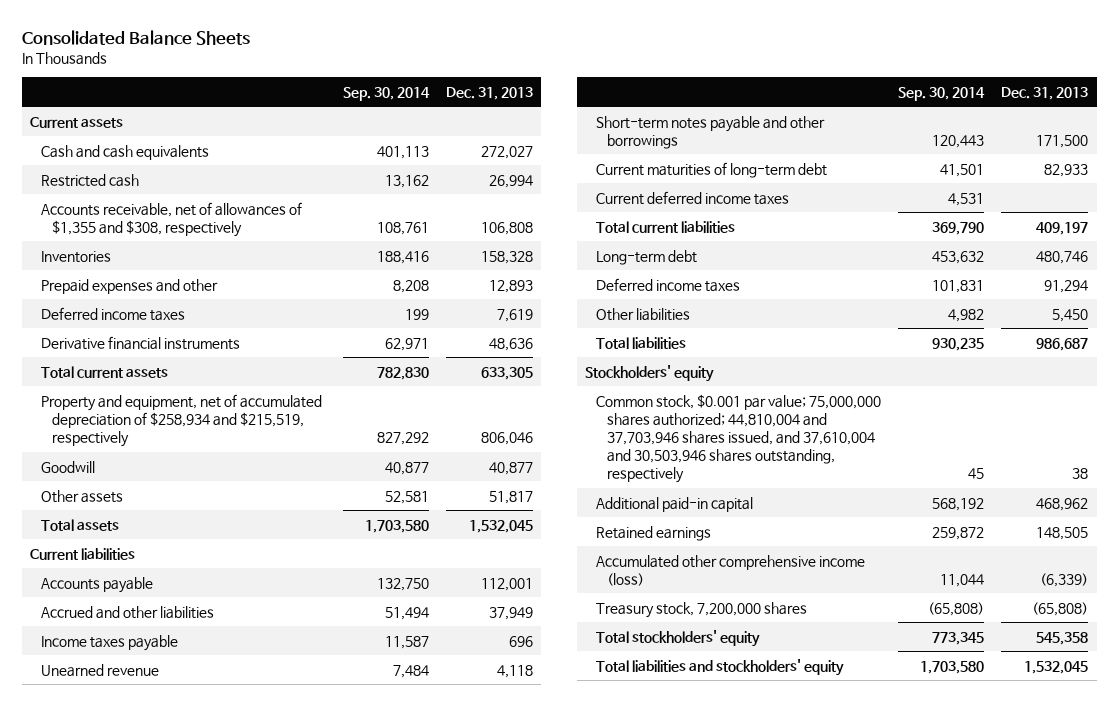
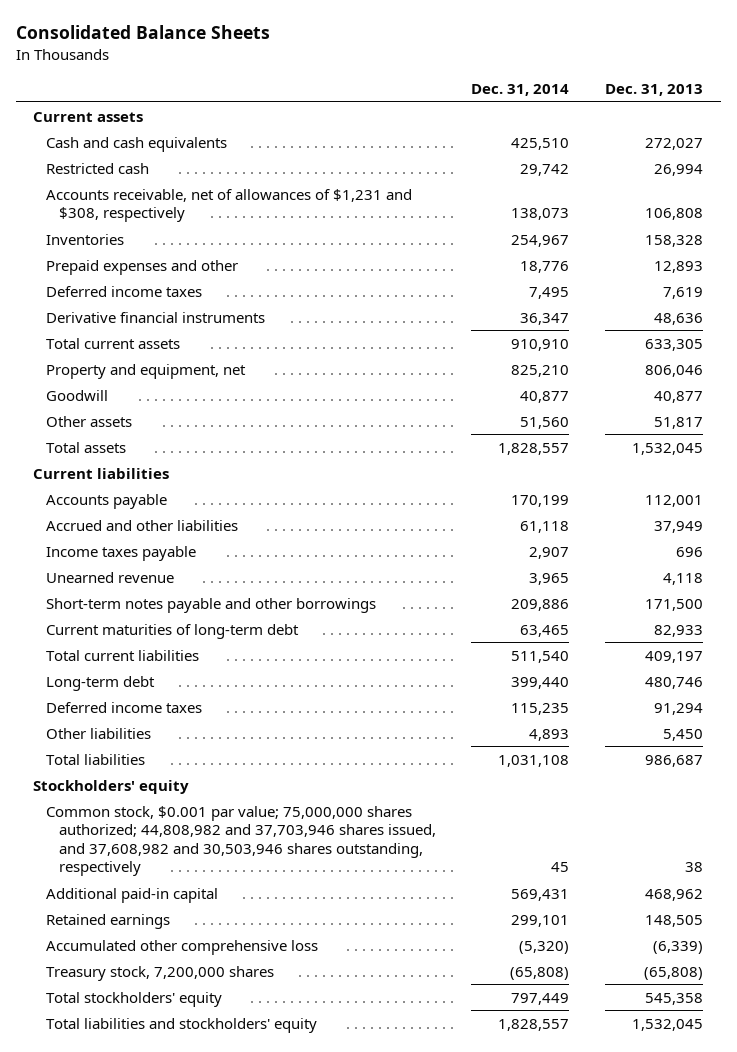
[342,86,430,101] Sep. 30, 2014 -> none
none -> [471,83,570,96] Dec. 31, 2014
[41,201,303,237] Accounts receivable, net of allowances of $1,355 and $308, respectively -> [46,188,413,223] Accounts receivable, net of allowances of $1,231 and $308, respectively
[41,393,323,448] Property and equipment, net of accumulated depreciation of $258,934 and $215,519, respectively -> [46,363,247,379] Property and equipment, net
[596,190,790,205] Current deferred income taxes -> none
[596,393,882,484] Common stock, $0.001 par value; 75,000,000 shares authorized; 44,810,004 and 37,703,946 shares issued, and 37,610,004 and 30,503,946 shares outstanding, respectively -> [46,805,436,877] Common stock, $0.001 par value; 75,000,000 shares authorized; 44,808,982 and 37,703,946 shares issued, and 37,608,982 and 30,503,946 shares outstanding, respectively
[596,554,866,586] Accumulated other comprehensive income (loss) -> [46,939,319,955] Accumulated other comprehensive loss

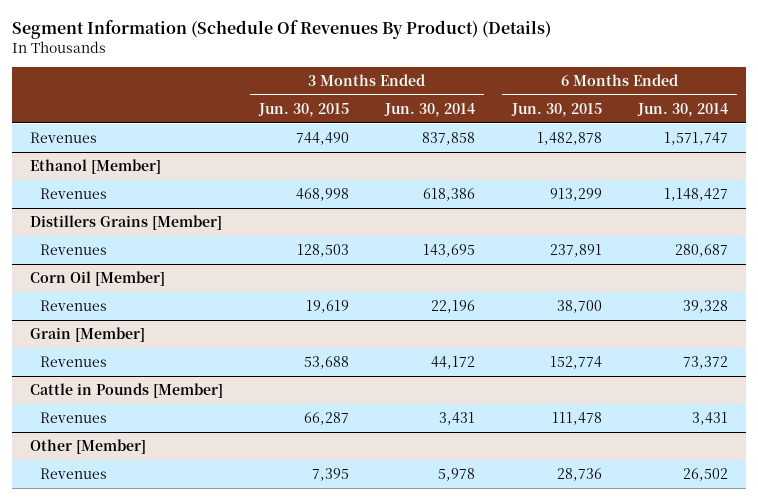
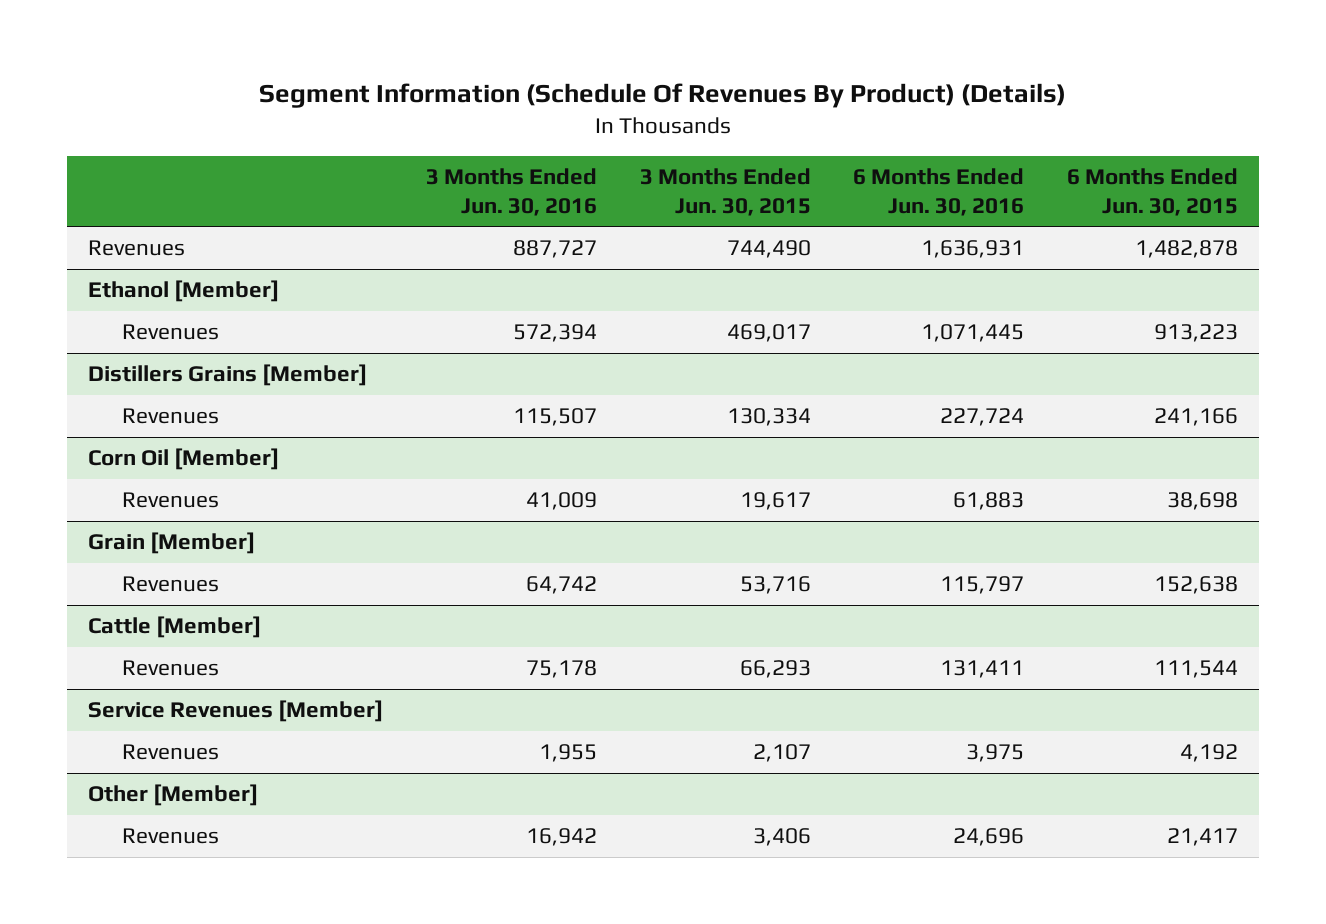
[384,102,476,117] Jun. 30, 2014 -> none
[636,102,728,117] Jun. 30, 2014 -> none
none -> [425,167,597,216] 3 Months Ended Jun. 30, 2016
none -> [853,167,1025,216] 6 Months Ended Jun. 30, 2016
[296,188,350,202] 468,998 -> [726,324,811,343] 469,017
[549,188,602,202] 913,299 -> [1153,324,1238,343] 913,223
[297,244,350,258] 128,503 -> [726,408,811,427] 130,334
[549,244,602,258] 237,891 -> [1153,408,1238,427] 241,166
[306,300,350,314] 19,619 -> [739,492,811,511] 19,617
[556,300,602,314] 38,700 -> [1166,492,1238,511] 38,698
[304,356,350,370] 53,688 -> [739,576,811,595] 53,716
[549,356,602,370] 152,774 -> [1153,576,1238,595] 152,638
[29,383,223,399] Cattle in Pounds [Member] -> [88,616,262,639] Cattle [Member]
[304,412,350,426] 66,287 -> [739,660,811,679] 66,293
[551,412,602,426] 111,478 -> [1153,660,1238,679] 111,544
none -> [88,700,384,723] Service Revenues [Member]
none -> [121,744,219,761] Revenues
[312,468,350,482] 7,395 -> [752,828,811,847] 3,406
[556,468,602,482] 28,736 -> [1166,828,1238,847] 21,417

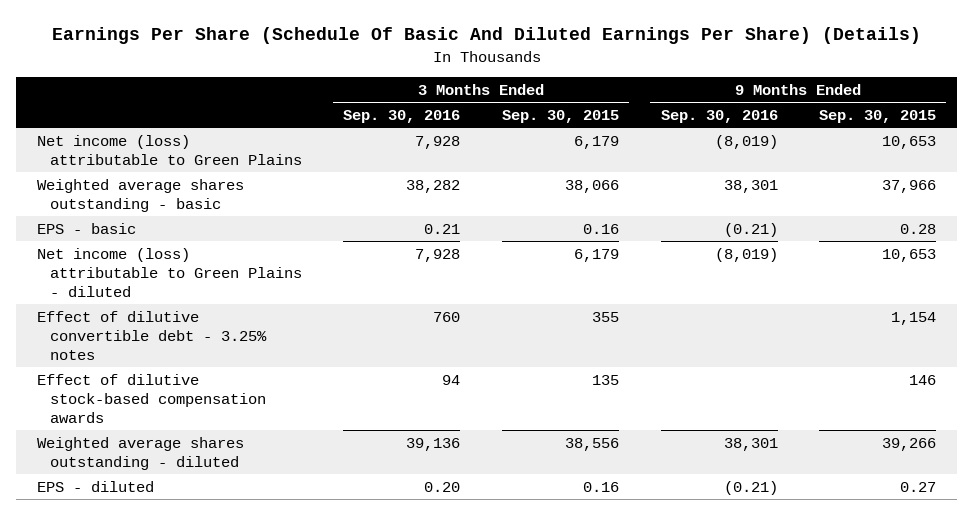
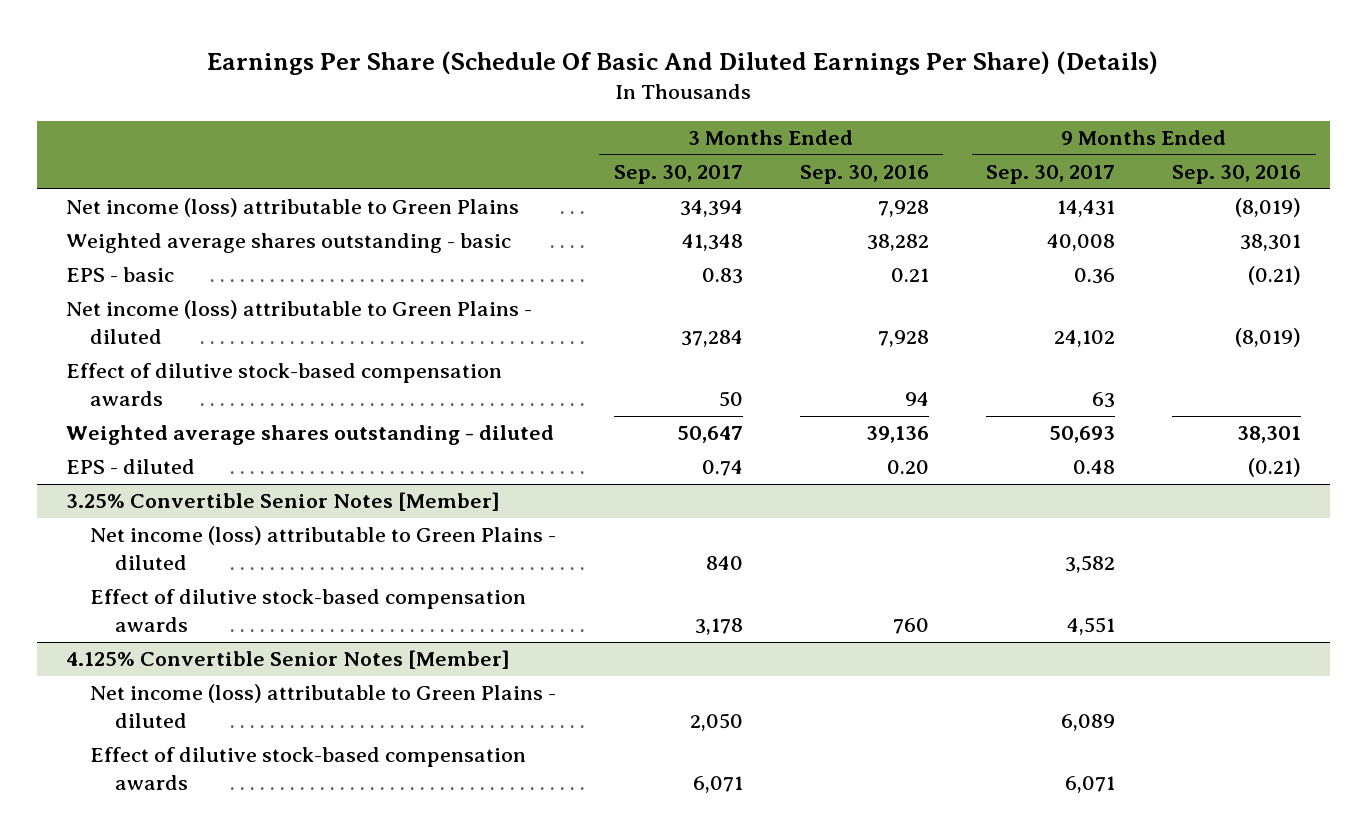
[501,109,619,123] Sep. 30, 2015 -> none
[819,109,937,123] Sep. 30, 2015 -> none
none -> [613,165,743,185] Sep. 30, 2017
none -> [986,165,1116,185] Sep. 30, 2017
[36,310,267,360] Effect of dilutive convertible debt - 3.25% notes -> none
none -> [65,492,500,512] 3.25% Convertible Senior Notes [Member]
none -> [90,526,557,571] Net income (loss) attributable to Green Plains - diluted
none -> [90,589,527,633] Effect of dilutive stock-based compensation awards
none -> [65,650,510,670] 4.125% Convertible Senior Notes [Member]
none -> [90,684,557,729] Net income (loss) attributable to Green Plains - diluted
none -> [90,747,527,791] Effect of dilutive stock-based compensation awards

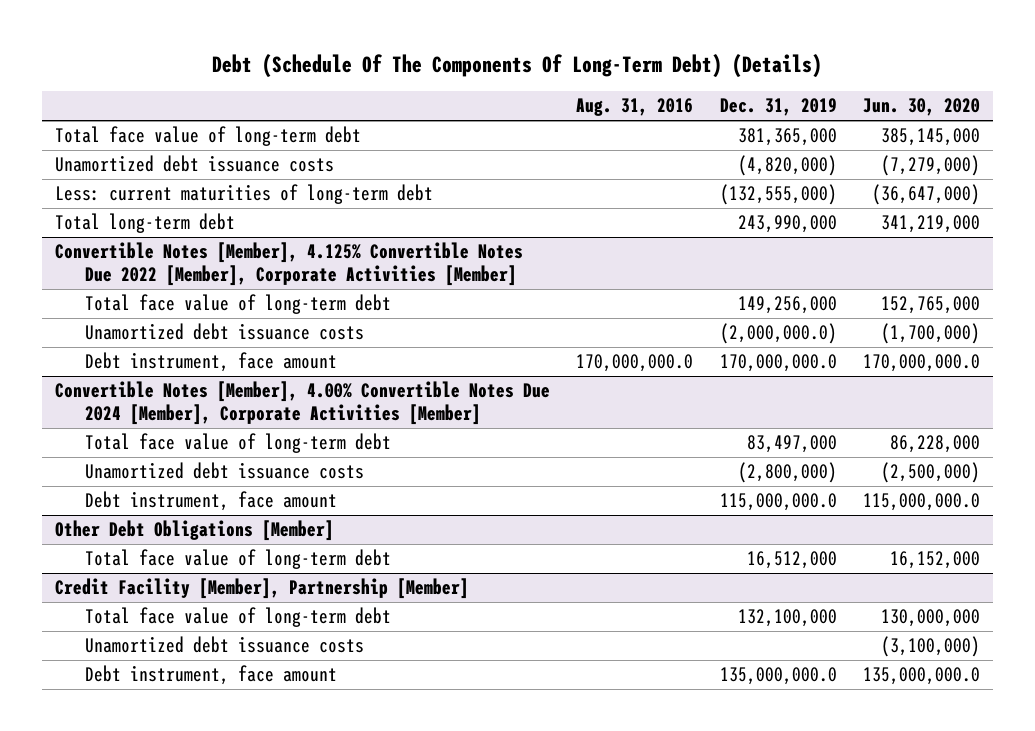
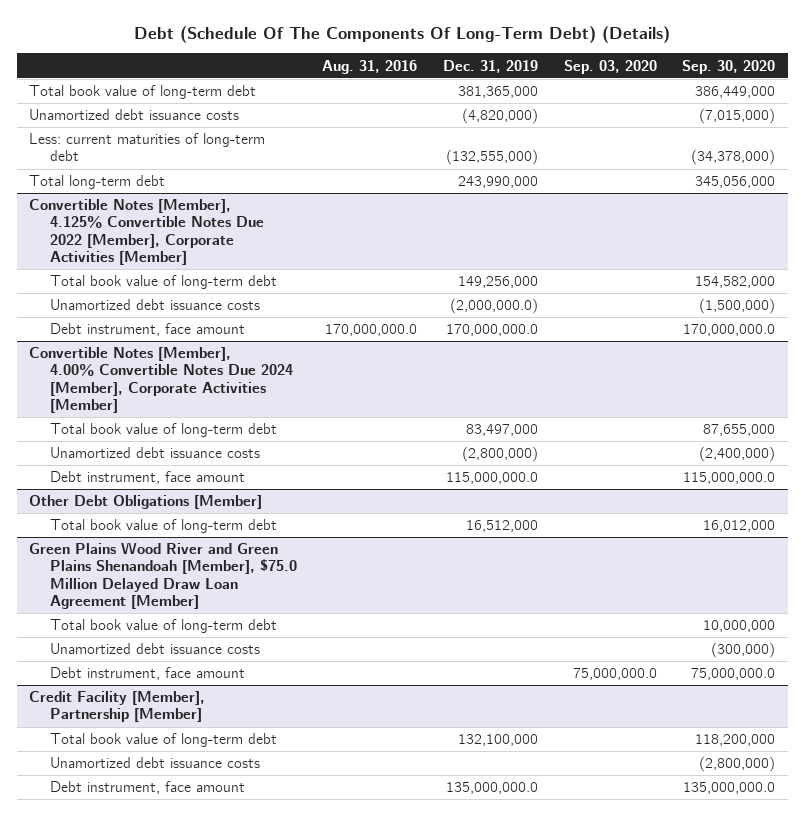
[863,98,981,117] Jun. 30, 2020 -> none
none -> [563,59,657,74] Sep. 03, 2020
none -> [682,59,776,74] Sep. 30, 2020
[54,126,361,147] Total face value of long-term debt -> [29,85,257,100] Total book value of long-term debt
[84,294,391,315] Total face value of long-term debt -> [49,275,277,290] Total book value of long-term debt
[84,433,391,454] Total face value of long-term debt -> [49,423,277,438] Total book value of long-term debt
[84,549,391,570] Total face value of long-term debt -> [49,519,277,534] Total book value of long-term debt
none -> [29,542,297,609] Green Plains Wood River and Green Plains Shenandoah [Member], $75.0 Million Delayed Draw Loan Agreement [Member]
none -> [49,619,277,634] Total book value of long-term debt
none -> [49,643,260,655] Unamortized debt issuance costs
none -> [49,667,245,681] Debt instrument, face amount
[84,607,391,628] Total face value of long-term debt -> [49,733,277,748] Total book value of long-term debt

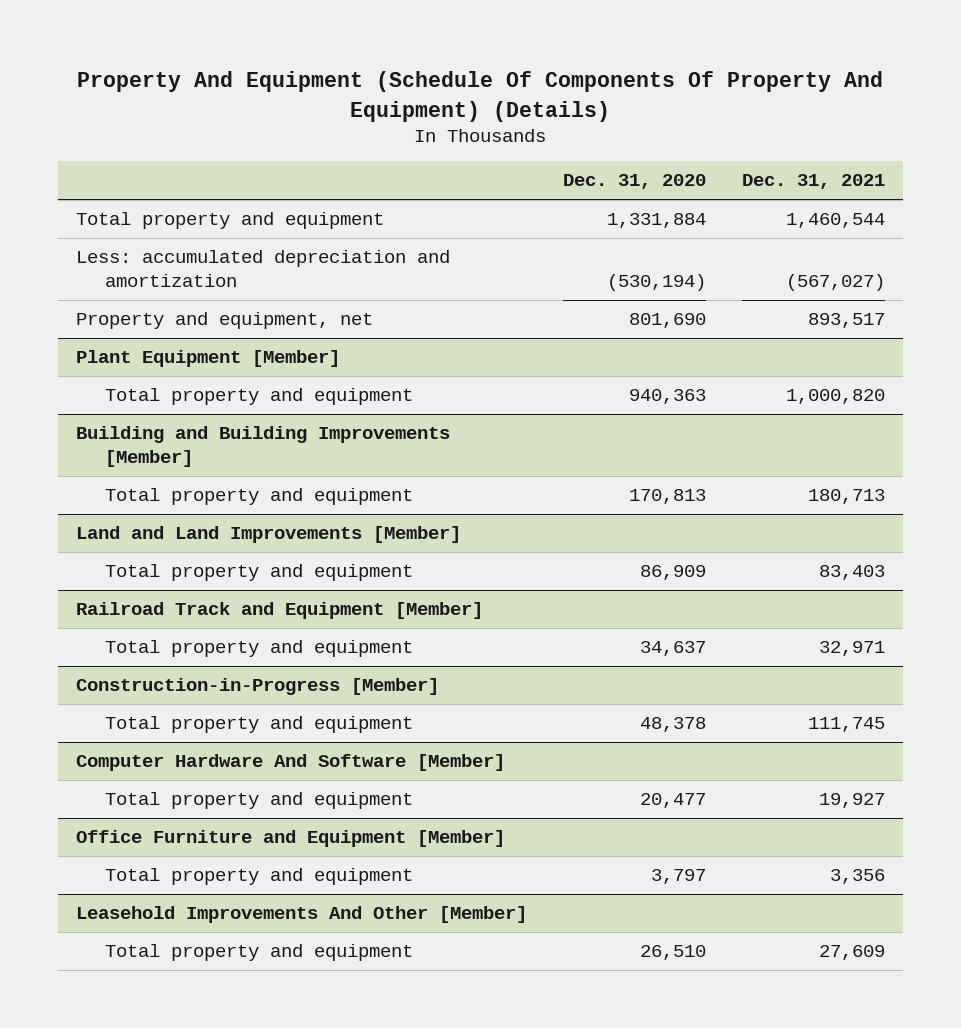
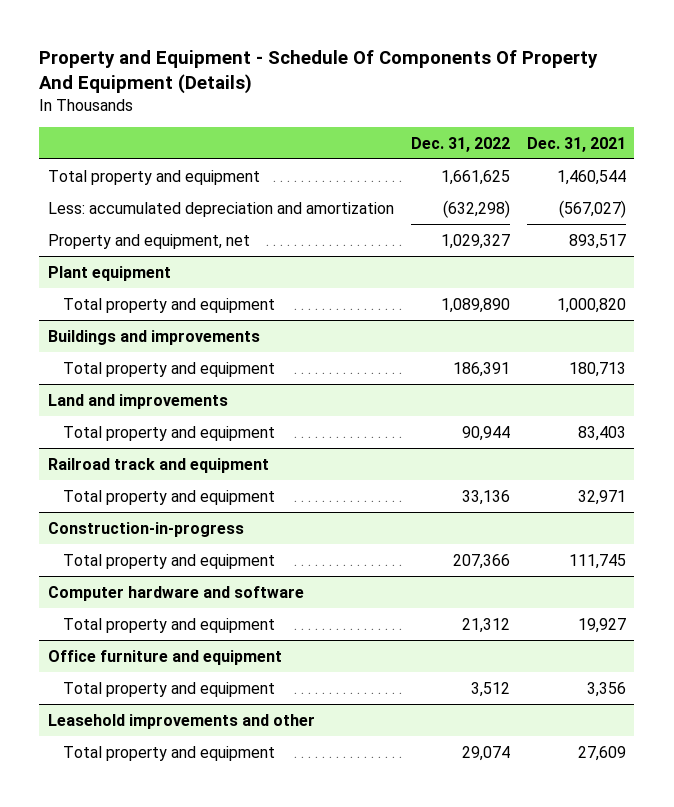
[77,71,884,122] Property And Equipment (Schedule Of Components Of Property And Equipment) (Details) -> [39,50,599,95] Property and Equipment - Schedule Of Components Of Property And Equipment (Details)
[562,174,706,190] Dec. 31, 2020 -> none
none -> [410,136,510,152] Dec. 31, 2022
[76,350,341,368] Plant Equipment [Member] -> [47,265,171,281] Plant equipment
[76,426,451,468] Building and Building Improvements [Member] -> [47,329,260,345] Buildings and improvements
[76,526,462,544] Land and Land Improvements [Member] -> [47,393,228,409] Land and improvements
[76,602,484,620] Railroad Track and Equipment [Member] -> [47,457,269,473] Railroad track and equipment
[76,678,440,696] Construction-in-Progress [Member] -> [47,521,244,537] Construction-in-progress
[76,754,506,772] Computer Hardware And Software [Member] -> [47,585,304,601] Computer hardware and software
[76,830,506,848] Office Furniture and Equipment [Member] -> [47,649,282,665] Office furniture and equipment
[76,906,528,924] Leasehold Improvements And Other [Member] -> [47,713,315,729] Leasehold improvements and other

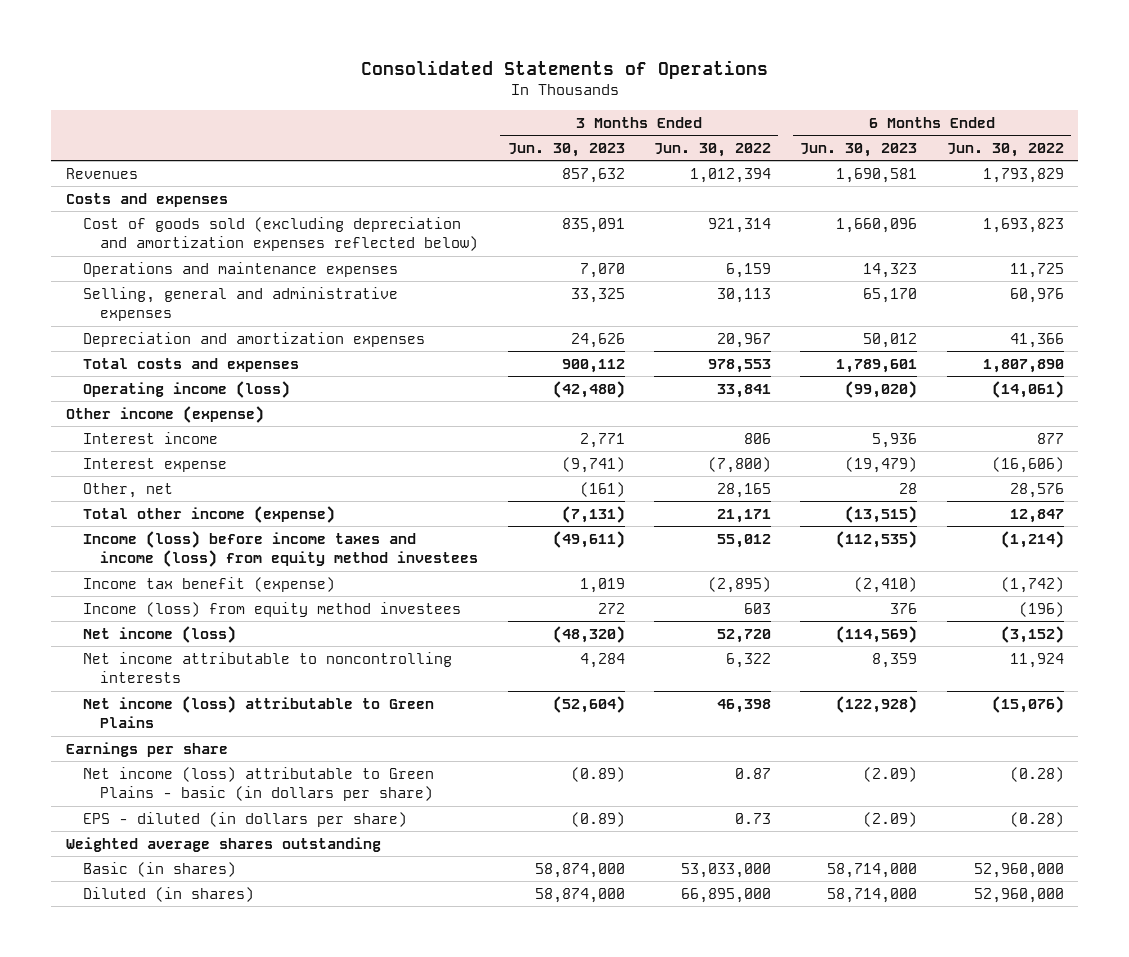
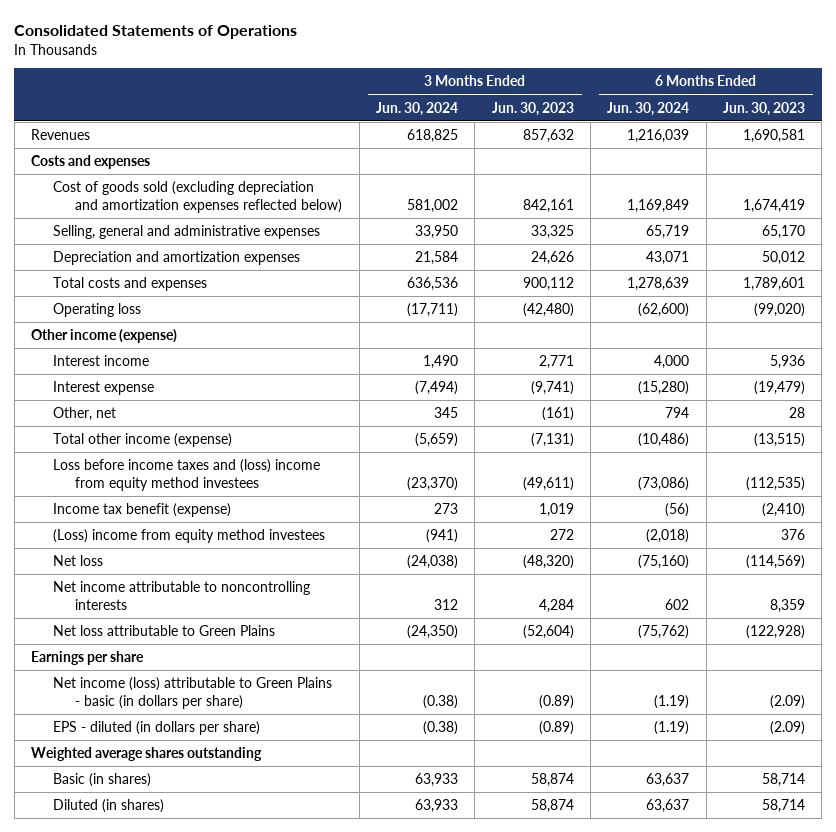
[653,143,771,158] Jun. 30, 2022 -> none
[946,143,1064,158] Jun. 30, 2022 -> none
none -> [375,101,458,116] Jun. 30, 2024
none -> [607,101,690,116] Jun. 30, 2024
[82,261,398,277] Operations and maintenance expenses -> none
[561,217,625,233] 835,091 -> [522,199,574,214] 842,161
[836,217,918,233] 1,660,096 -> [742,199,805,214] 1,674,419
[82,380,290,398] Operating income (loss) -> [53,303,142,318] Operating loss
[82,530,479,568] Income (loss) before income taxes and income (loss) from equity method investees -> [53,459,321,492] Loss before income taxes and (loss) income from equity method investees
[82,601,461,617] Income (loss) from equity method investees -> [53,529,326,544] (Loss) income from equity method investees
[82,625,236,643] Net income (loss) -> [53,555,104,567] Net loss
[82,695,434,729] Net income (loss) attributable to Green Plains -> [53,625,276,637] Net loss attributable to Green Plains
[534,862,625,878] 58,874,000 -> [530,773,574,788] 58,874
[827,862,918,878] 58,714,000 -> [761,773,805,788] 58,714
[534,887,625,903] 58,874,000 -> [530,799,574,814] 58,874
[827,887,918,903] 58,714,000 -> [761,799,805,814] 58,714

